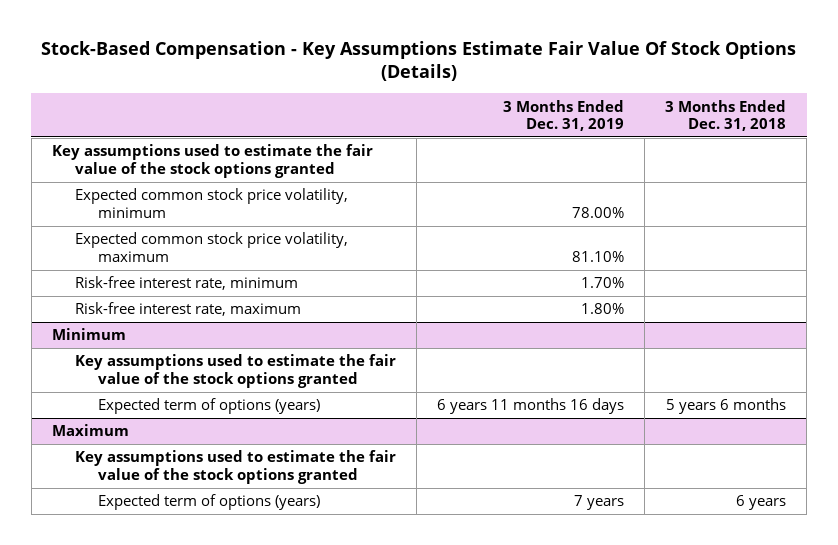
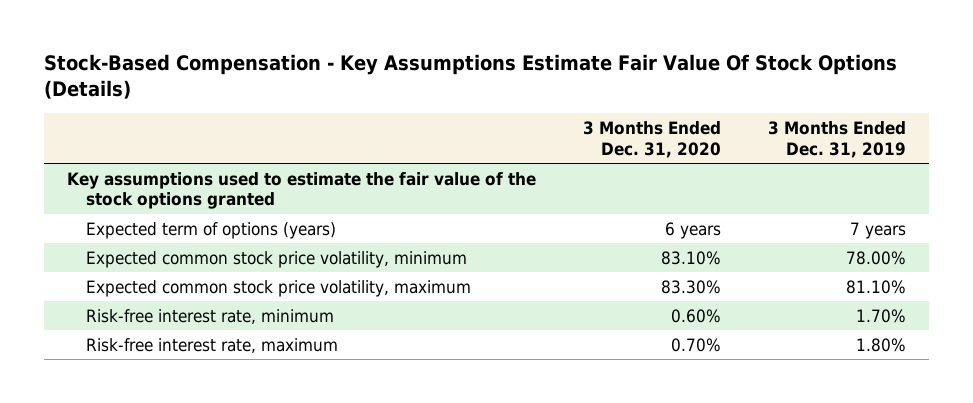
[665,99,787,132] 3 Months Ended Dec. 31, 2018 -> none
none -> [582,121,721,158] 3 Months Ended Dec. 31, 2020
none -> [86,221,337,239] Expected term of options (years)
[51,328,126,341] Minimum -> none
[74,354,396,388] Key assumptions used to estimate the fair value of the stock options granted -> none
[97,398,320,415] Expected term of options (years) -> none
[51,424,129,437] Maximum -> none
[74,450,396,484] Key assumptions used to estimate the fair value of the stock options granted -> none
[97,494,320,511] Expected term of options (years) -> none

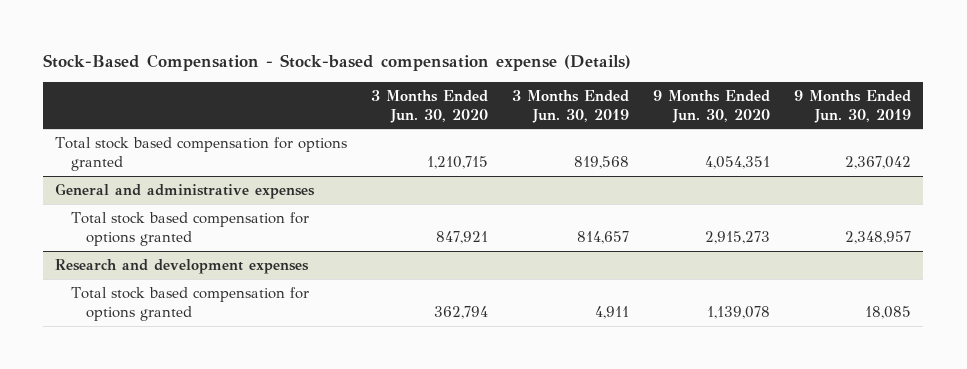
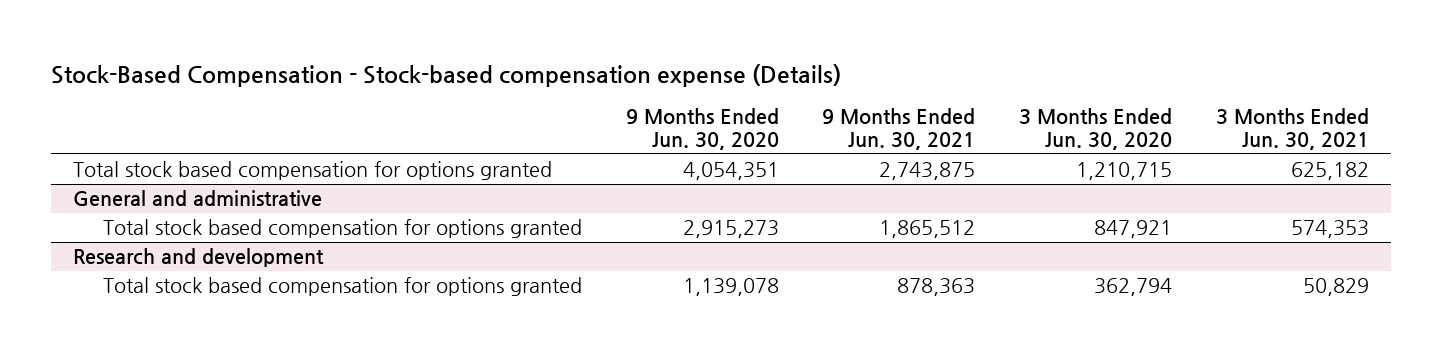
[512,89,630,123] 3 Months Ended Jun. 30, 2019 -> none
[794,89,912,123] 9 Months Ended Jun. 30, 2019 -> none
none -> [822,107,976,150] 9 Months Ended Jun. 30, 2021
none -> [1215,107,1369,150] 3 Months Ended Jun. 30, 2021
[55,183,316,200] General and administrative expenses -> [73,190,323,207] General and administrative
[55,259,310,275] Research and development expenses -> [73,248,325,268] Research and development

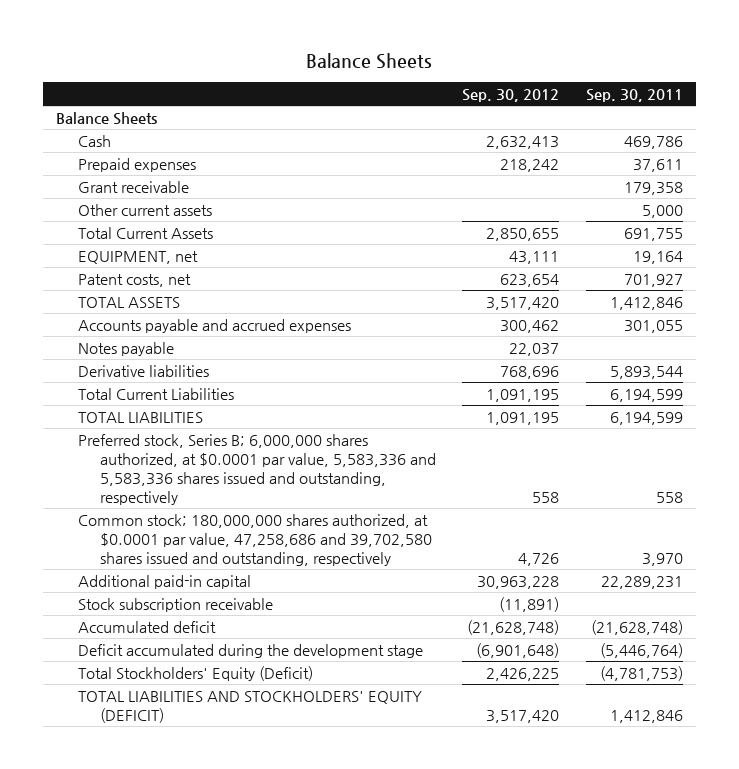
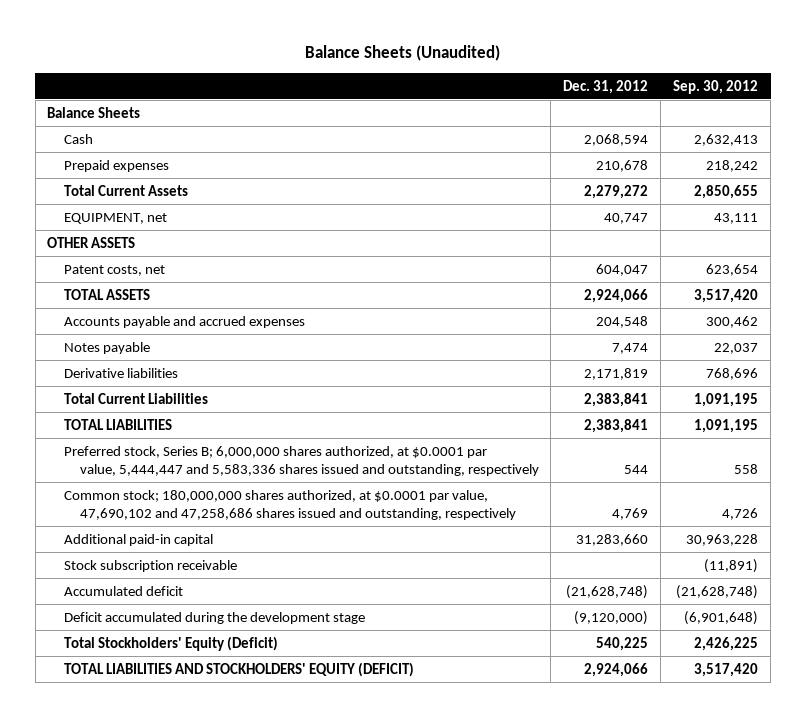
[306,52,433,69] Balance Sheets -> [304,44,500,61] Balance Sheets (Unaudited)
[585,88,683,102] Sep. 30, 2011 -> none
none -> [563,79,649,94] Dec. 31, 2012
[78,180,190,193] Grant receivable -> none
[78,203,213,216] Other current assets -> none
none -> [47,236,136,248] OTHER ASSETS
[78,433,436,506] Preferred stock, Series B; 6,000,000 shares authorized, at $0.0001 par value, 5,583,336 and 5,583,336 shares issued and outstanding, respectively -> [63,445,539,476] Preferred stock, Series B; 6,000,000 shares authorized, at $0.0001 par value, 5,444,447 and 5,583,336 shares issued and outstanding, respectively
[78,513,432,567] Common stock; 180,000,000 shares authorized, at $0.0001 par value, 47,258,686 and 39,702,580 shares issued and outstanding, respectively -> [63,489,516,520] Common stock; 180,000,000 shares authorized, at $0.0001 par value, 47,690,102 and 47,258,686 shares issued and outstanding, respectively

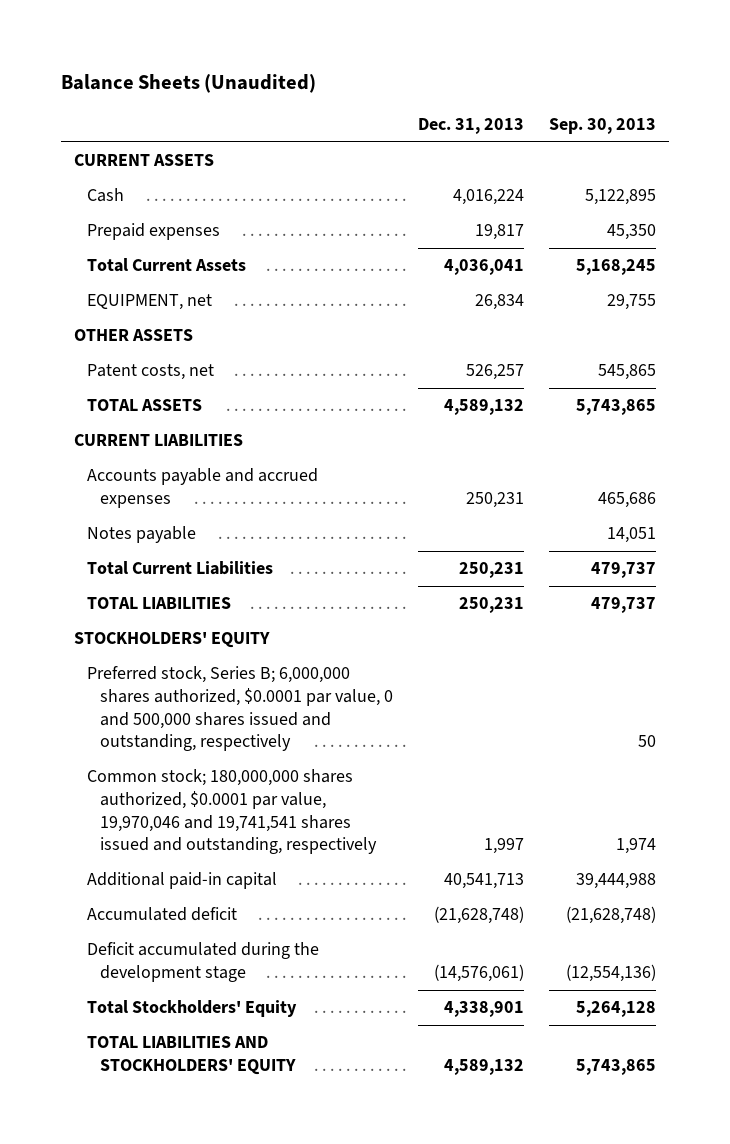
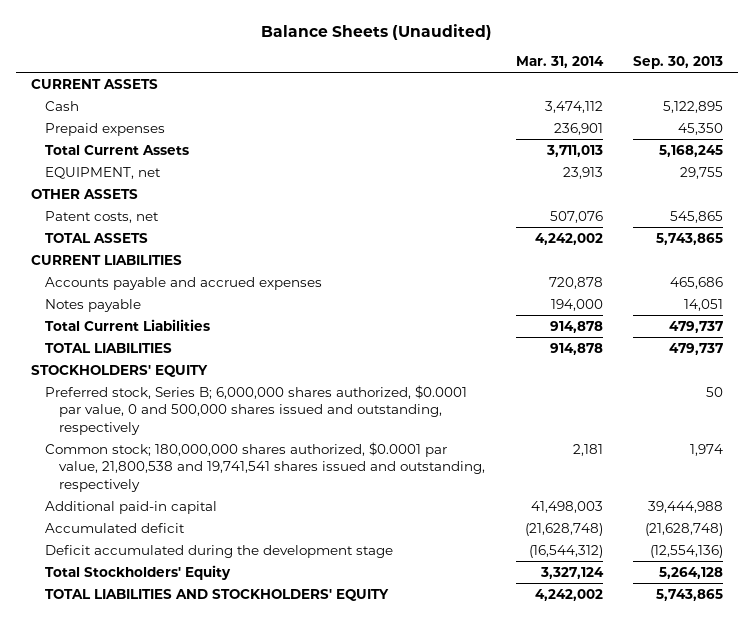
[418,117,525,134] Dec. 31, 2013 -> none
none -> [515,56,604,69] Mar. 31, 2014
[86,769,378,855] Common stock; 180,000,000 shares authorized, $0.0001 par value, 19,970,046 and 19,741,541 shares issued and outstanding, respectively -> [44,441,485,492] Common stock; 180,000,000 shares authorized, $0.0001 par value, 21,800,538 and 19,741,541 shares issued and outstanding, respectively

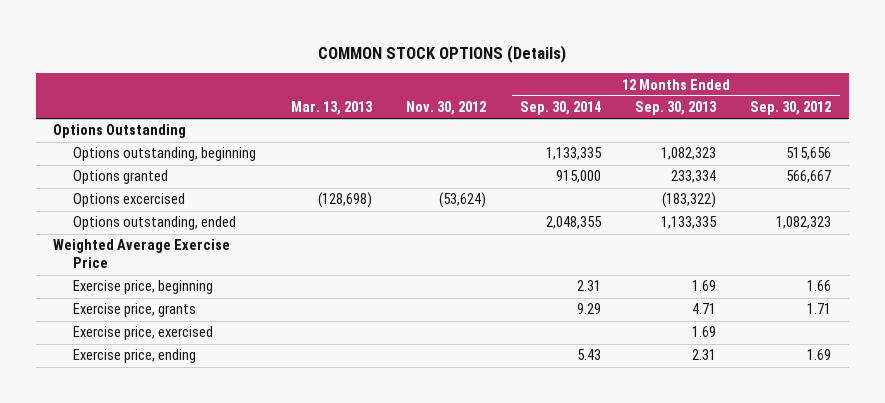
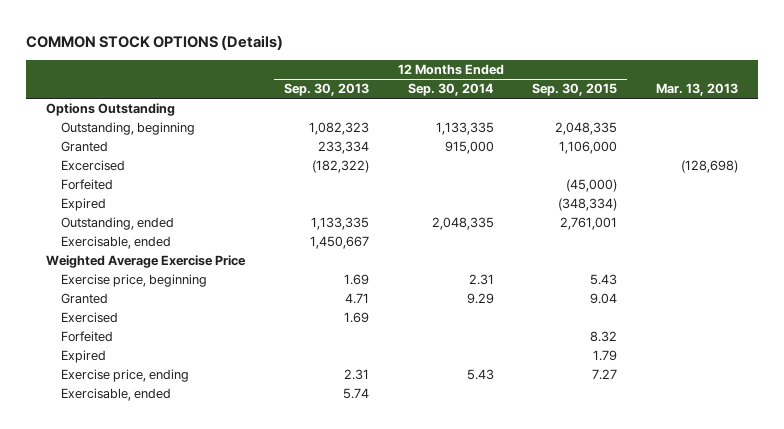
[405,101,486,116] Nov. 30, 2012 -> none
[750,101,832,116] Sep. 30, 2012 -> none
none -> [532,83,618,97] Sep. 30, 2015
[73,147,257,162] Options outstanding, beginning -> [60,122,195,136] Outstanding, beginning
[73,170,169,185] Options granted -> [60,141,108,153] Granted
[73,193,186,208] Options excercised -> [60,160,125,172] Excercised
[662,192,717,209] (183,322) -> [311,160,369,174] (182,322)
none -> [60,179,113,191] Forfeited
none -> [60,198,106,212] Expired
[73,216,237,231] Options outstanding, ended -> [60,217,174,231] Outstanding, ended
[546,216,603,230] 2,048,355 -> [431,217,494,231] 2,048,335
none -> [60,236,171,250] Exercisable, ended
[73,303,197,318] Exercise price, grants -> [60,293,108,305] Granted
[73,326,214,341] Exercise price, exercised -> [60,312,118,324] Exercised
none -> [60,331,113,343] Forfeited
none -> [60,350,106,364] Expired
none -> [60,388,171,402] Exercisable, ended

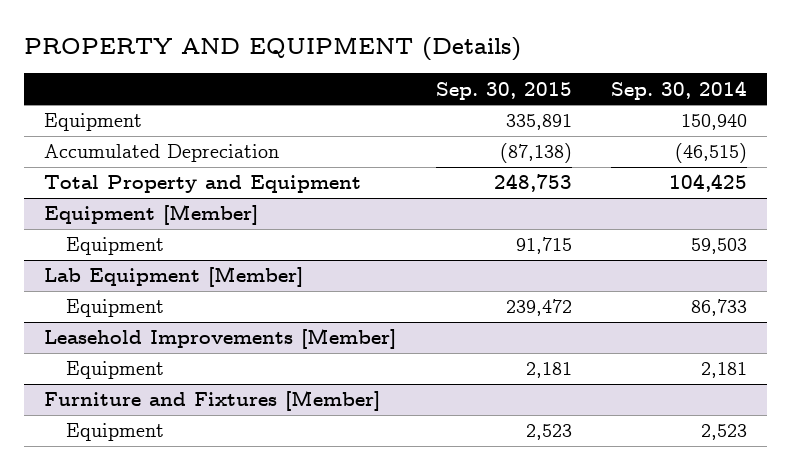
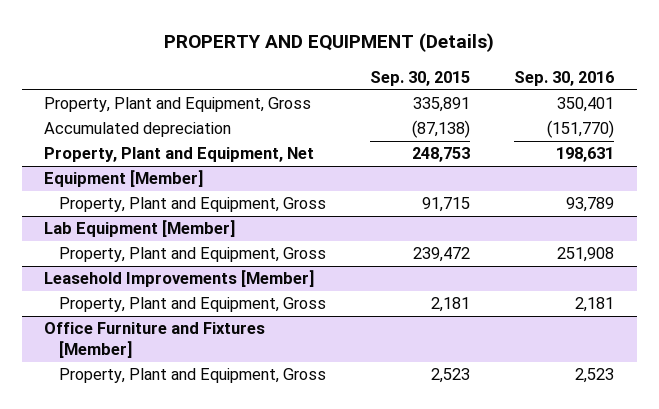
[611,80,748,100] Sep. 30, 2014 -> none
none -> [514,70,615,86] Sep. 30, 2016
[43,113,142,132] Equipment -> [44,97,312,113] Property, Plant and Equipment, Gross
[43,144,279,163] Accumulated Depreciation -> [44,122,232,138] Accumulated depreciation
[43,175,361,194] Total Property and Equipment -> [44,147,315,163] Property, Plant and Equipment, Net
[65,237,164,256] Equipment -> [59,197,327,213] Property, Plant and Equipment, Gross
[65,299,164,318] Equipment -> [59,247,327,263] Property, Plant and Equipment, Gross
[65,361,164,380] Equipment -> [59,297,327,313] Property, Plant and Equipment, Gross
[43,390,380,412] Furniture and Fixtures [Member] -> [44,322,266,359] Office Furniture and Fixtures [Member]
[65,423,164,442] Equipment -> [59,368,327,384] Property, Plant and Equipment, Gross

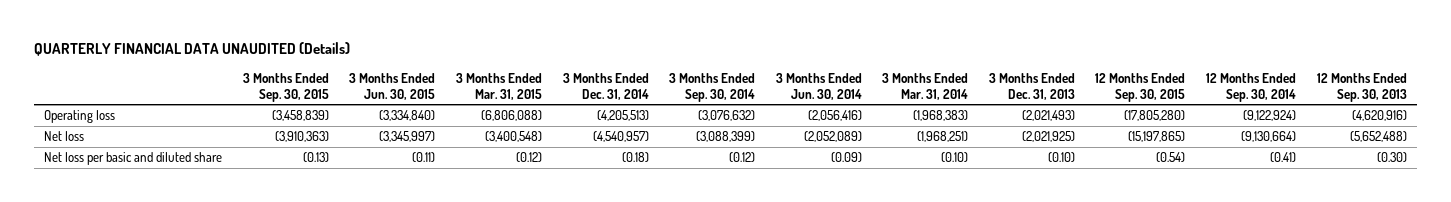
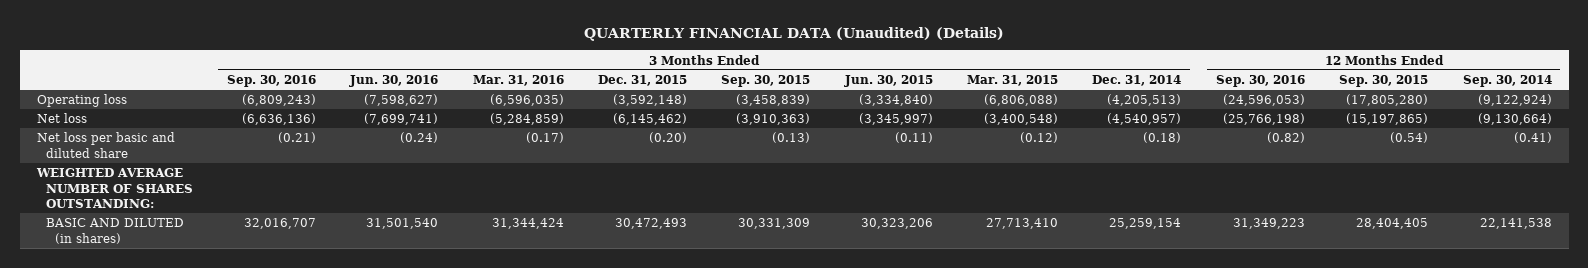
[33,42,350,57] QUARTERLY FINANCIAL DATA UNAUDITED (Details) -> [584,27,1005,42] QUARTERLY FINANCIAL DATA (Unaudited) (Details)
[669,72,756,102] 3 Months Ended Sep. 30, 2014 -> none
[775,72,862,100] 3 Months Ended Jun. 30, 2014 -> none
[882,72,969,100] 3 Months Ended Mar. 31, 2014 -> none
[988,72,1075,100] 3 Months Ended Dec. 31, 2013 -> none
[1316,72,1407,102] 12 Months Ended Sep. 30, 2013 -> none
none -> [226,75,316,88] Sep. 30, 2016
none -> [349,75,439,88] Jun. 30, 2016
none -> [472,75,564,87] Mar. 31, 2016
none -> [598,75,688,87] Dec. 31, 2015
none -> [1215,75,1305,88] Sep. 30, 2016
none -> [35,168,193,209] WEIGHTED AVERAGE NUMBER OF SHARES OUTSTANDING:
none -> [45,218,184,244] BASIC AND DILUTED (in shares)

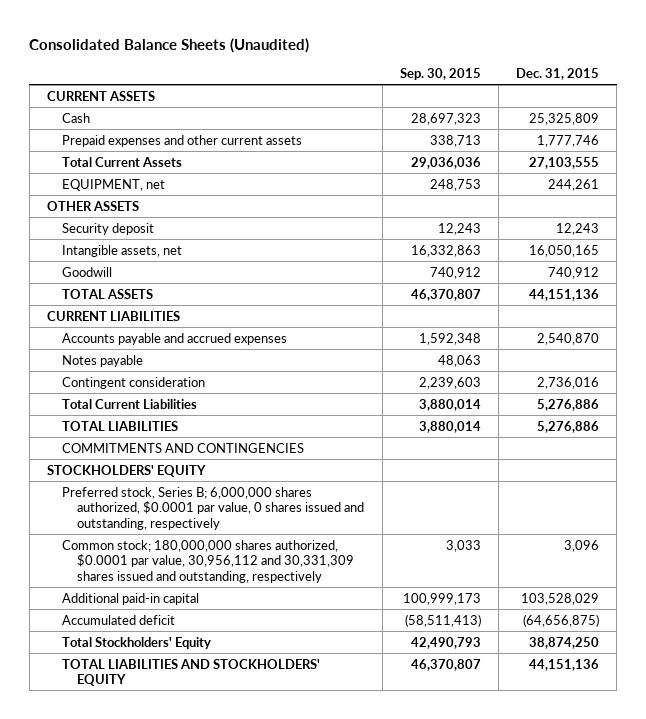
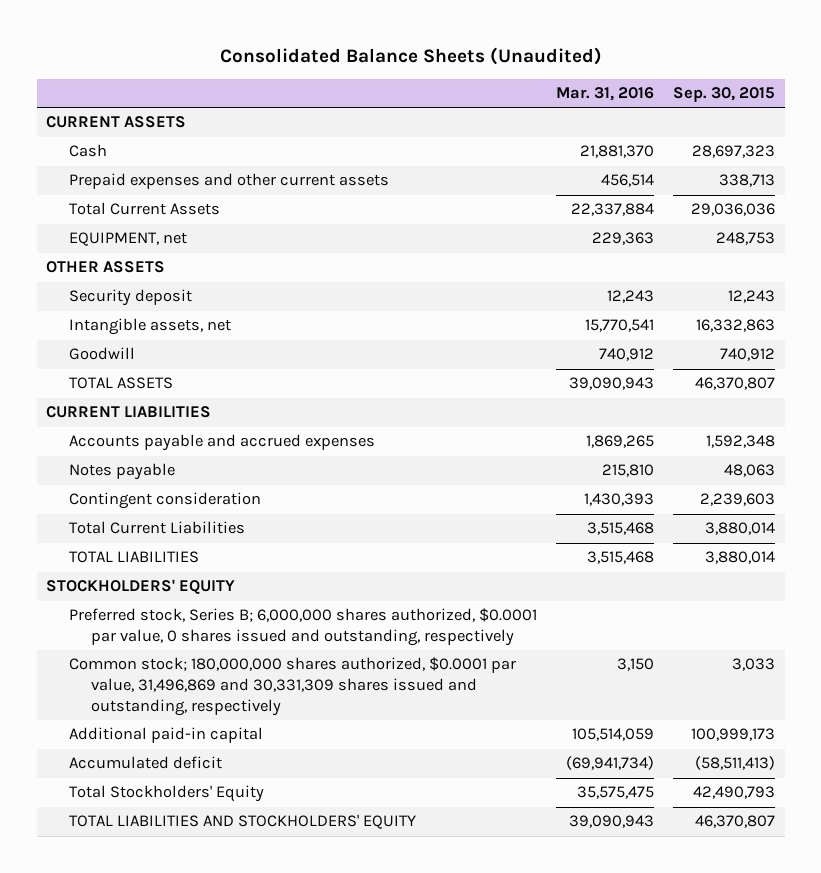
[516,68,600,81] Dec. 31, 2015 -> none
none -> [555,87,654,102] Mar. 31, 2016
[62,442,305,453] COMMITMENTS AND CONTINGENCIES -> none
[62,539,355,583] Common stock; 180,000,000 shares authorized, $0.0001 par value, 30,956,112 and 30,331,309 shares issued and outstanding, respectively -> [68,657,516,717] Common stock; 180,000,000 shares authorized, $0.0001 par value, 31,496,869 and 30,331,309 shares issued and outstanding, respectively

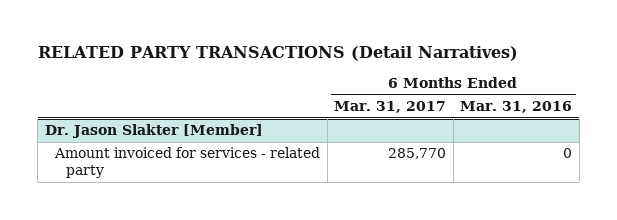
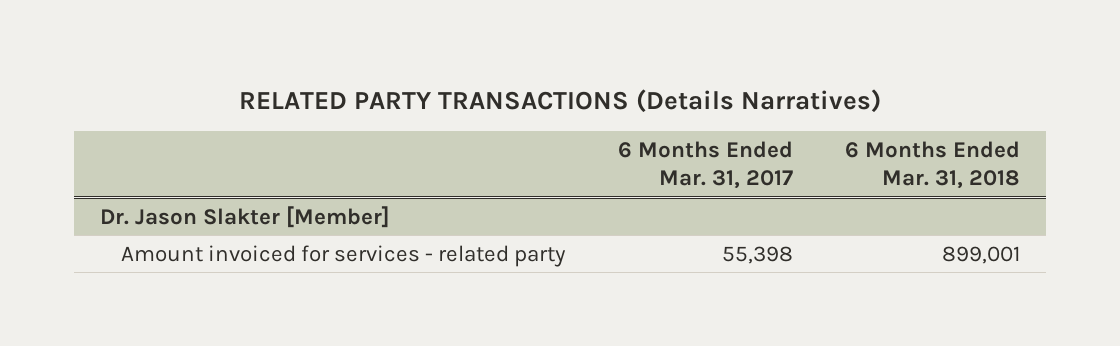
[37,46,518,62] RELATED PARTY TRANSACTIONS (Detail Narratives) -> [238,88,881,113] RELATED PARTY TRANSACTIONS (Details Narratives)
[460,101,573,114] Mar. 31, 2016 -> none
none -> [844,141,1020,190] 6 Months Ended Mar. 31, 2018
[388,148,447,160] 285,770 -> [721,245,793,264] 55,398

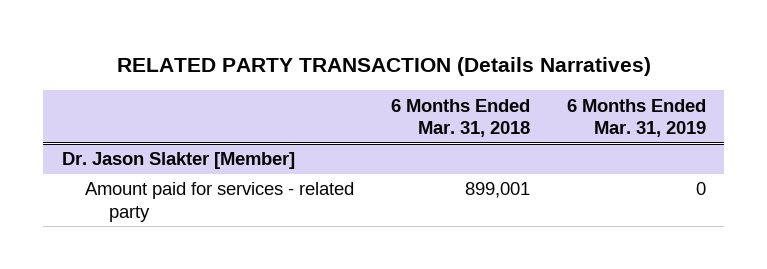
[238,88,881,113] RELATED PARTY TRANSACTIONS (Details Narratives) -> [116,56,651,76] RELATED PARTY TRANSACTION (Details Narratives)
[617,141,793,190] 6 Months Ended Mar. 31, 2017 -> none
none -> [566,98,706,137] 6 Months Ended Mar. 31, 2019
[121,244,567,267] Amount invoiced for services - related party -> [85,182,355,222] Amount paid for services - related party

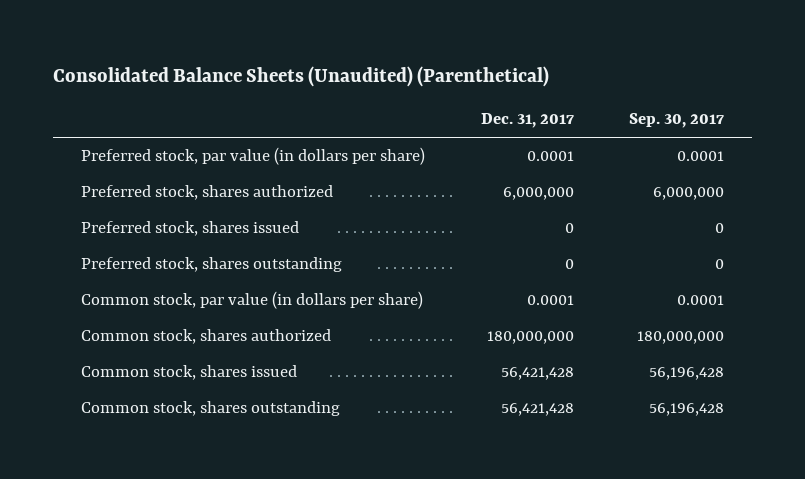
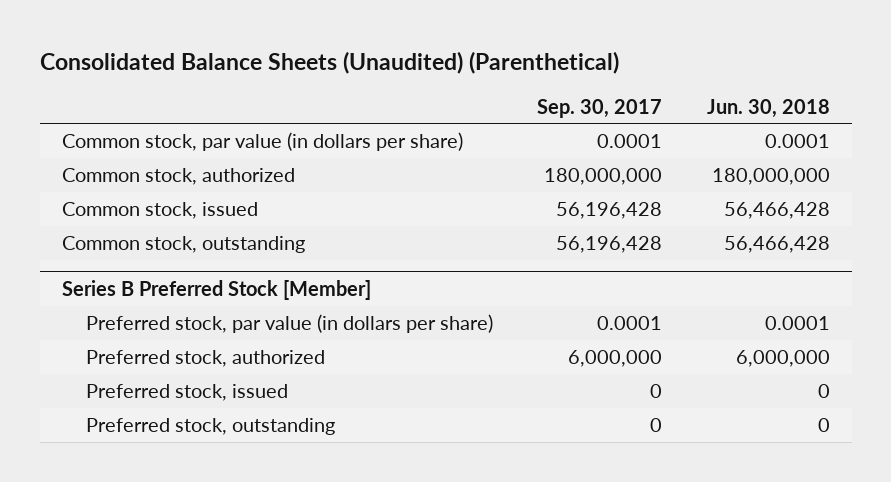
[480,113,574,129] Dec. 31, 2017 -> none
none -> [706,98,830,118] Jun. 30, 2018
[81,147,426,166] Preferred stock, par value (in dollars per share) -> none
[81,185,334,201] Preferred stock, shares authorized -> none
[81,221,300,237] Preferred stock, shares issued -> none
[81,257,343,273] Preferred stock, shares outstanding -> none
[81,329,332,345] Common stock, shares authorized -> [61,167,295,185] Common stock, authorized
[81,365,298,381] Common stock, shares issued -> [61,201,258,219] Common stock, issued
[81,401,341,417] Common stock, shares outstanding -> [61,235,305,253] Common stock, outstanding
none -> [61,279,371,300] Series B Preferred Stock [Member]
none -> [86,313,494,333] Preferred stock, par value (in dollars per share)
none -> [86,349,326,367] Preferred stock, authorized
none -> [86,383,289,401] Preferred stock, issued
none -> [86,417,336,435] Preferred stock, outstanding

